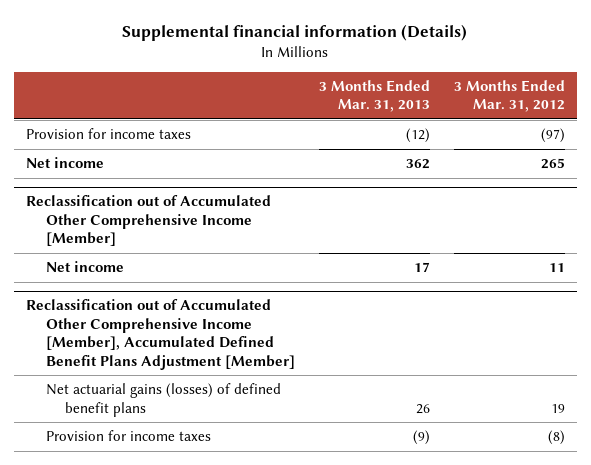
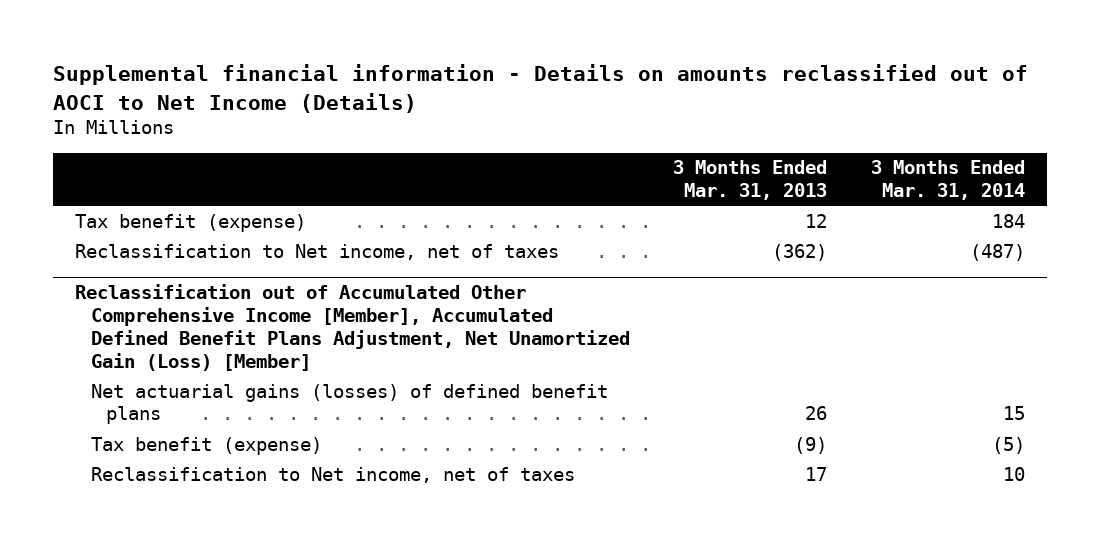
[122,24,468,42] Supplemental financial information (Details) -> [52,64,1028,113] Supplemental financial information - Details on amounts reclassified out of AOCI to Net Income (Details)
[453,79,565,113] 3 Months Ended Mar. 31, 2012 -> none
none -> [871,160,1026,201] 3 Months Ended Mar. 31, 2014
[26,128,192,140] Provision for income taxes -> none
[26,195,272,247] Reclassification out of Accumulated Other Comprehensive Income [Member] -> none
[45,261,124,273] Net income -> none
none -> [74,213,306,232] Tax benefit (expense)
[26,157,105,169] Net income -> [74,243,559,260] Reclassification to Net income, net of taxes
[405,159,430,170] 362 -> [772,243,828,261] (362)
[26,299,295,370] Reclassification out of Accumulated Other Comprehensive Income [Member], Accumulated Defined Benefit Plans Adjustment [Member] -> [74,284,630,371] Reclassification out of Accumulated Other Comprehensive Income [Member], Accumulated Defined Benefit Plans Adjustment, Net Unamortized Gain (Loss) [Member]
[45,430,211,442] Provision for income taxes -> [90,436,322,455] Tax benefit (expense)
none -> [90,466,575,483] Reclassification to Net income, net of taxes

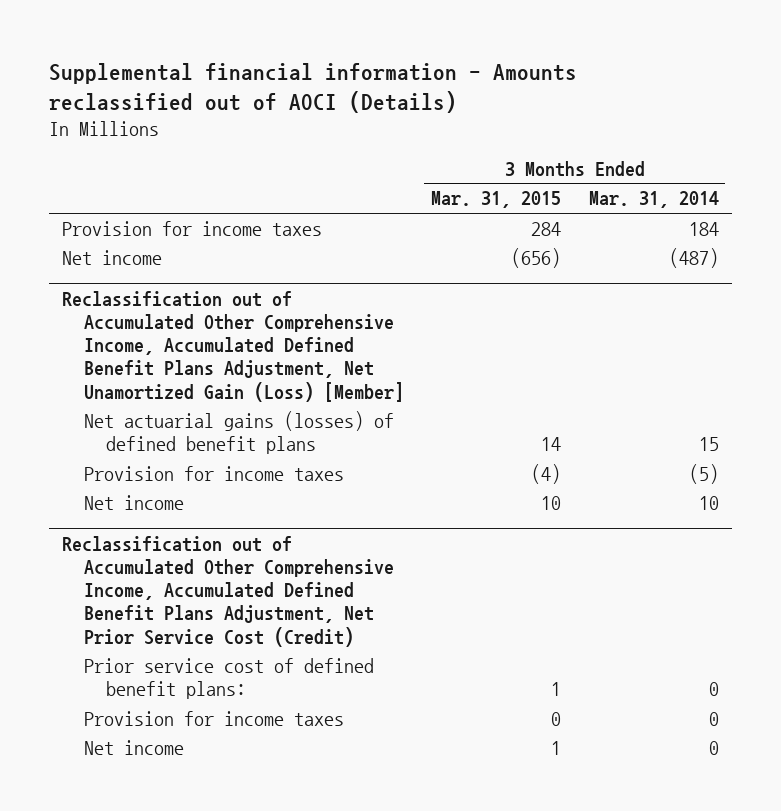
[52,64,1028,113] Supplemental financial information - Details on amounts reclassified out of AOCI to Net Income (Details) -> [48,62,577,113] Supplemental financial information - Amounts reclassified out of AOCI (Details)
[673,160,828,201] 3 Months Ended Mar. 31, 2013 -> none
none -> [431,191,562,209] Mar. 31, 2015
[74,213,306,232] Tax benefit (expense) -> [62,220,323,236] Provision for income taxes
[74,243,559,260] Reclassification to Net income, net of taxes -> [62,249,163,265] Net income
[74,284,630,371] Reclassification out of Accumulated Other Comprehensive Income [Member], Accumulated Defined Benefit Plans Adjustment, Net Unamortized Gain (Loss) [Member] -> [62,290,404,402] Reclassification out of Accumulated Other Comprehensive Income, Accumulated Defined Benefit Plans Adjustment, Net Unamortized Gain (Loss) [Member]
[90,436,322,455] Tax benefit (expense) -> [83,465,344,481] Provision for income taxes
[90,466,575,483] Reclassification to Net income, net of taxes -> [83,494,184,510] Net income
none -> [62,535,394,647] Reclassification out of Accumulated Other Comprehensive Income, Accumulated Defined Benefit Plans Adjustment, Net Prior Service Cost (Credit)
none -> [83,657,374,700] Prior service cost of defined benefit plans:
none -> [83,710,344,726] Provision for income taxes
none -> [83,739,184,755] Net income

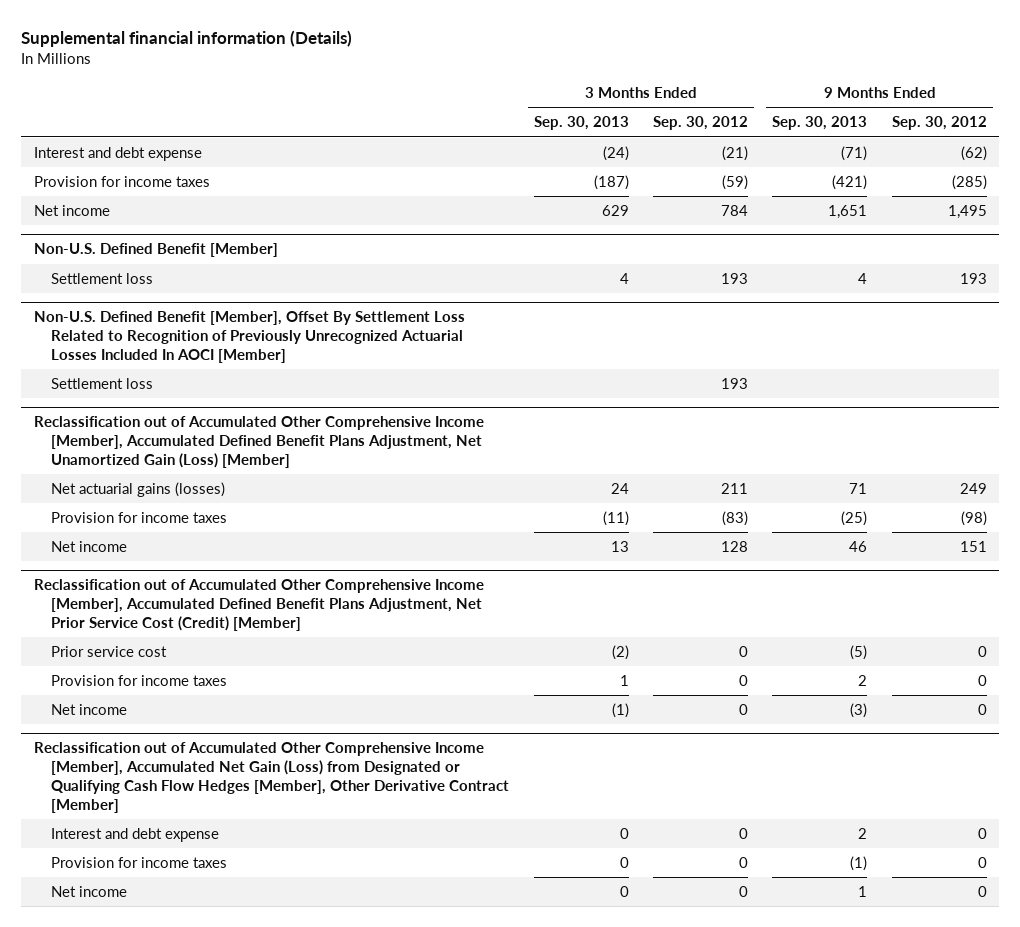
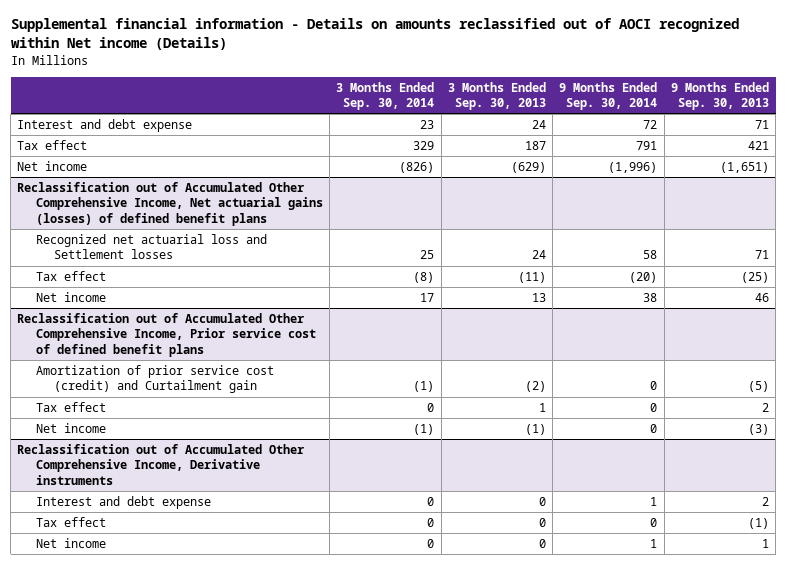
[21,29,353,47] Supplemental financial information (Details) -> [10,18,739,51] Supplemental financial information - Details on amounts reclassified out of AOCI recognized within Net income (Details)
[653,116,749,131] Sep. 30, 2012 -> none
[891,116,987,131] Sep. 30, 2012 -> none
none -> [336,81,435,111] 3 Months Ended Sep. 30, 2014
none -> [559,81,658,111] 9 Months Ended Sep. 30, 2014
[33,243,278,258] Non-U.S. Defined Benefit [Member] -> none
[51,272,154,284] Settlement loss -> none
[33,311,465,364] Non-U.S. Defined Benefit [Member], Offset By Settlement Loss Related to Recognition of Previously Unrecognized Actuarial Losses Included In AOCI [Member] -> none
[51,377,154,389] Settlement loss -> none
[602,145,629,161] (24) -> [531,119,546,129] 24
[841,145,868,161] (71) -> [754,119,769,129] 71
[33,175,210,187] Provision for income taxes -> [17,139,88,150] Tax effect
[593,174,629,190] (187) -> [524,140,546,150] 187
[832,174,868,190] (421) -> [747,140,769,150] 421
[601,204,629,216] 629 -> [510,161,546,173] (629)
[828,204,868,219] 1,651 -> [719,161,769,173] (1,651)
[33,416,484,469] Reclassification out of Accumulated Other Comprehensive Income [Member], Accumulated Defined Benefit Plans Adjustment, Net Unamortized Gain (Loss) [Member] -> [17,181,323,226] Reclassification out of Accumulated Other Comprehensive Income, Net actuarial gains (losses) of defined benefit plans
[51,481,226,497] Net actuarial gains (losses) -> [35,233,267,260] Recognized net actuarial loss and Settlement losses
[51,511,228,523] Provision for income taxes -> [35,270,106,281] Tax effect
[33,579,484,632] Reclassification out of Accumulated Other Comprehensive Income [Member], Accumulated Defined Benefit Plans Adjustment, Net Prior Service Cost (Credit) [Member] -> [17,312,316,357] Reclassification out of Accumulated Other Comprehensive Income, Prior service cost of defined benefit plans
[51,645,168,657] Prior service cost -> [35,364,274,394] Amortization of prior service cost (credit) and Curtailment gain
[51,674,228,686] Provision for income taxes -> [35,401,106,412] Tax effect
[33,742,510,813] Reclassification out of Accumulated Other Comprehensive Income [Member], Accumulated Net Gain (Loss) from Designated or Qualifying Cash Flow Hedges [Member], Other Derivative Contract [Member] -> none
none -> [17,443,305,485] Reclassification out of Accumulated Other Comprehensive Income, Derivative instruments
[51,856,228,868] Provision for income taxes -> [35,516,106,527] Tax effect

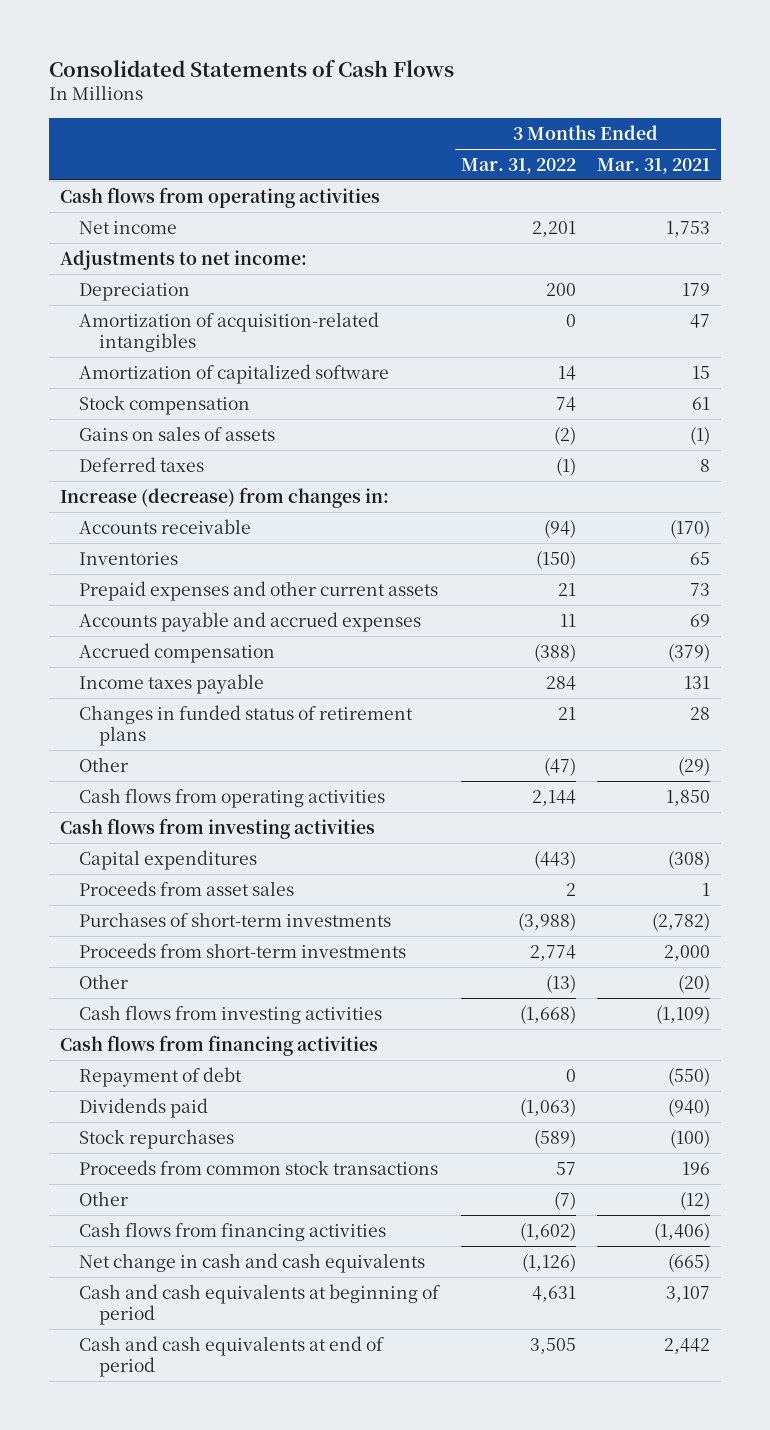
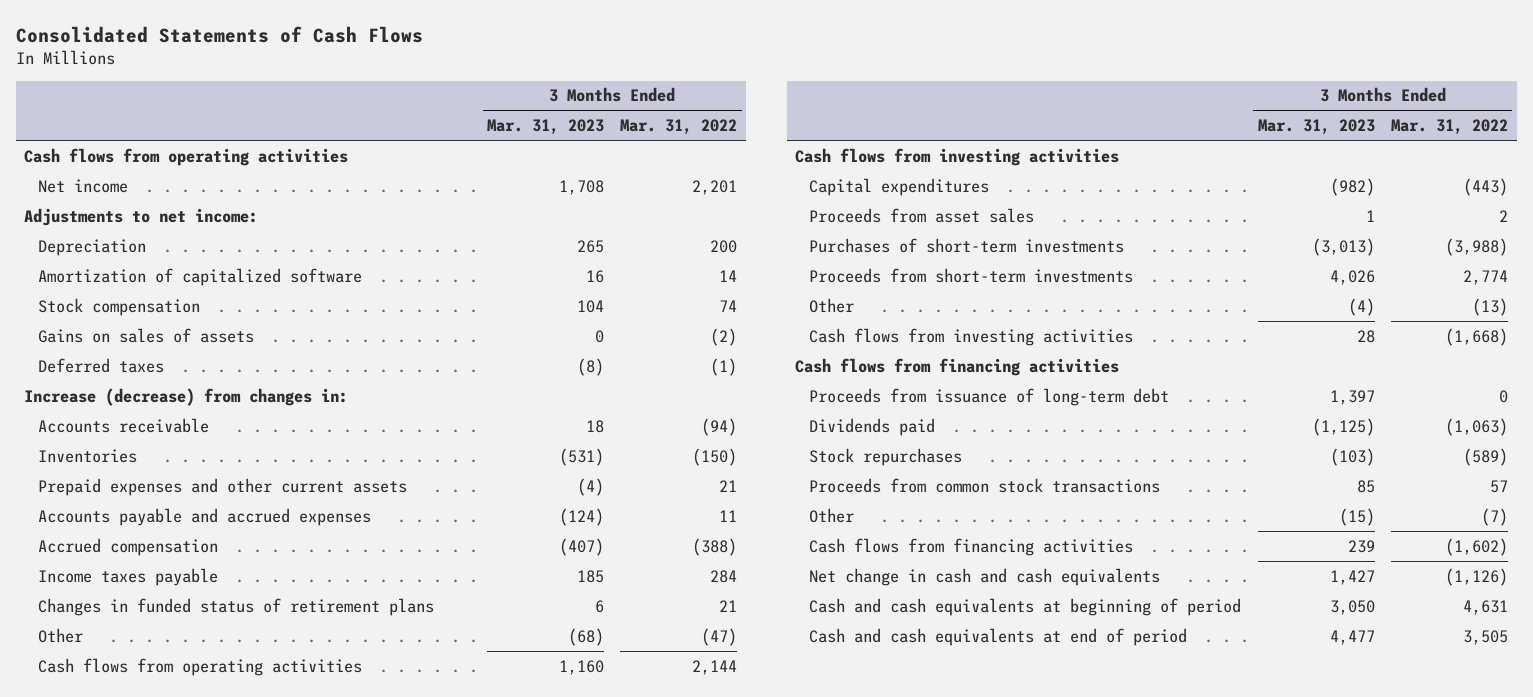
[597,157,711,174] Mar. 31, 2021 -> none
none -> [486,119,604,136] Mar. 31, 2023
[79,311,380,353] Amortization of acquisition-related intangibles -> none
[79,1066,243,1087] Repayment of debt -> none
none -> [808,387,1169,406] Proceeds from issuance of long-term debt

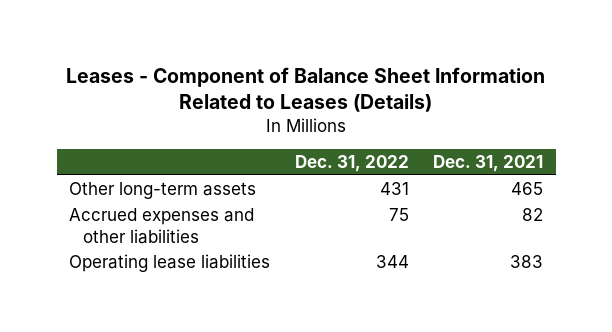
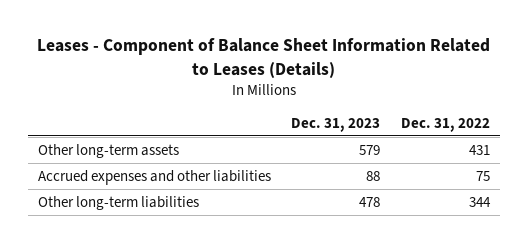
[433,154,544,172] Dec. 31, 2021 -> none
none -> [291,118,381,133] Dec. 31, 2023
[68,254,270,273] Operating lease liabilities -> [38,195,200,210] Other long-term liabilities

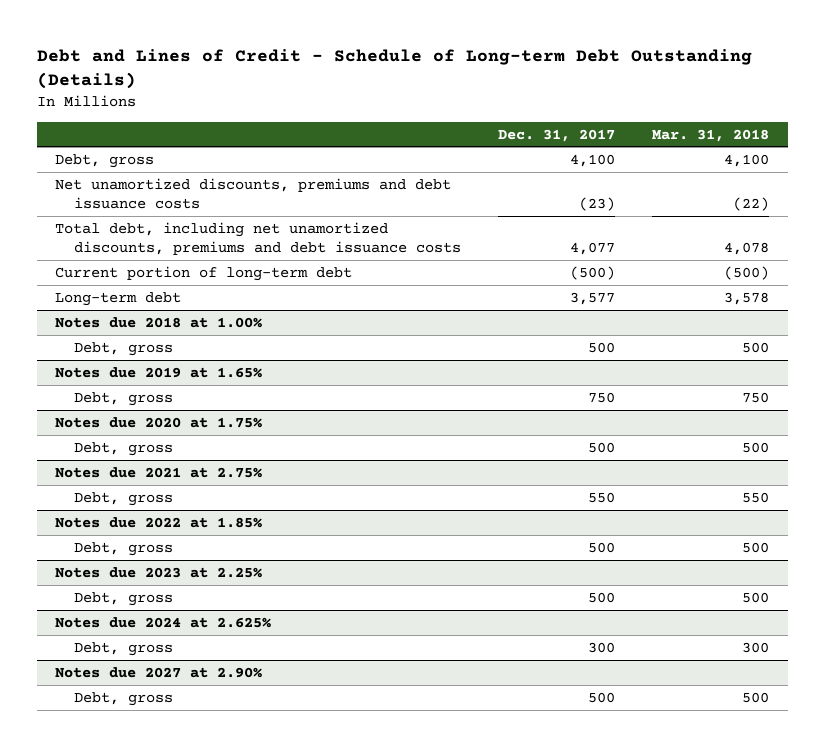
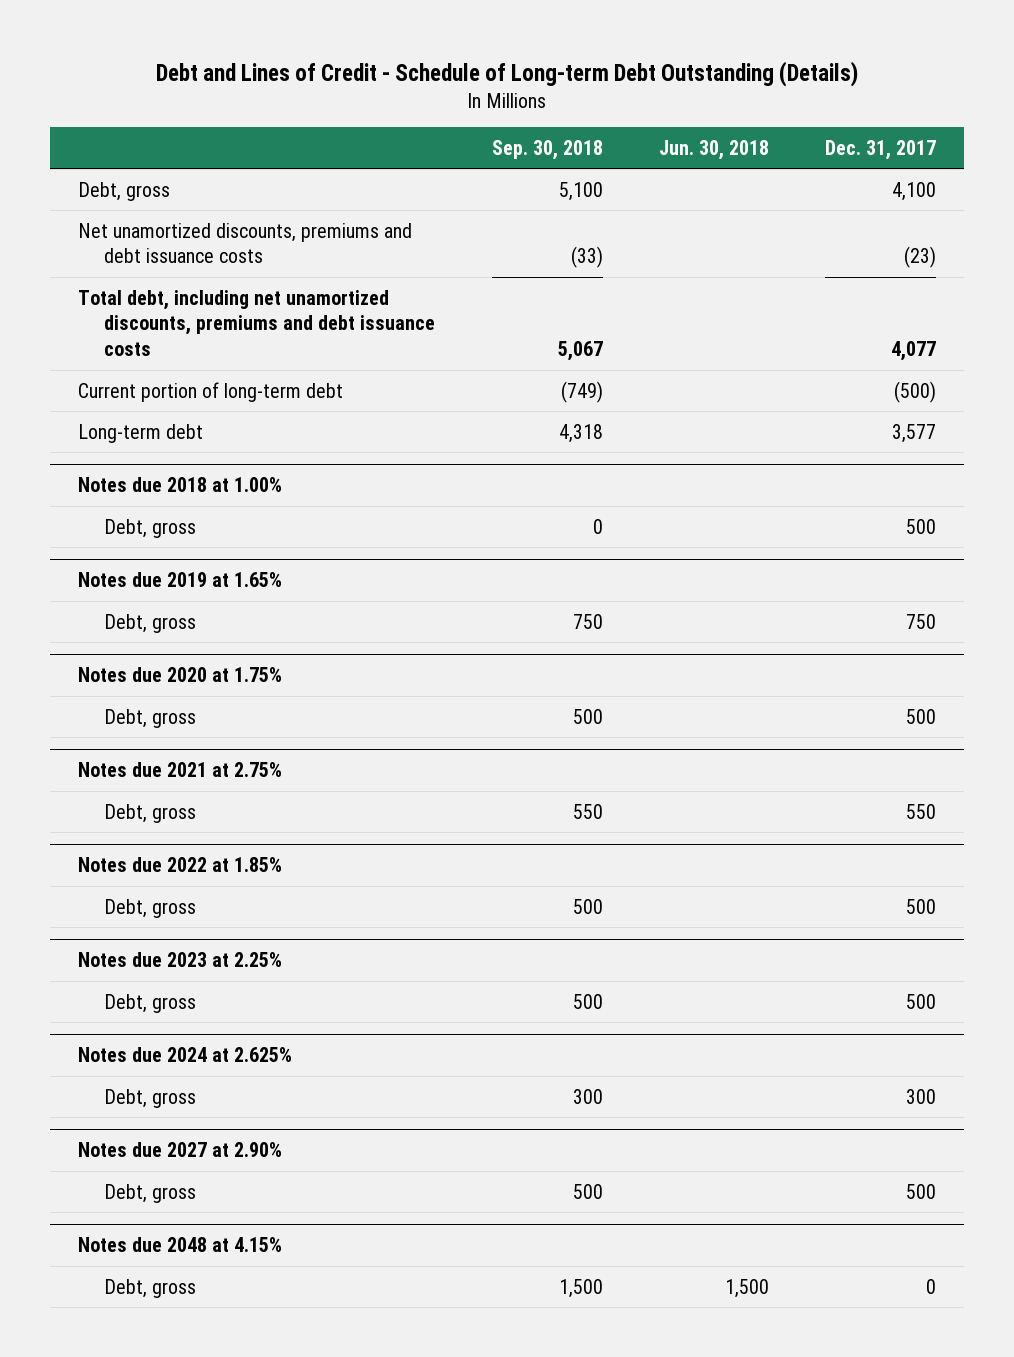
[652,128,770,142] Mar. 31, 2018 -> none
none -> [491,140,603,161] Sep. 30, 2018
none -> [658,140,769,161] Jun. 30, 2018
none -> [78,1237,283,1253] Notes due 2048 at 4.15%
none -> [104,1278,197,1298] Debt, gross

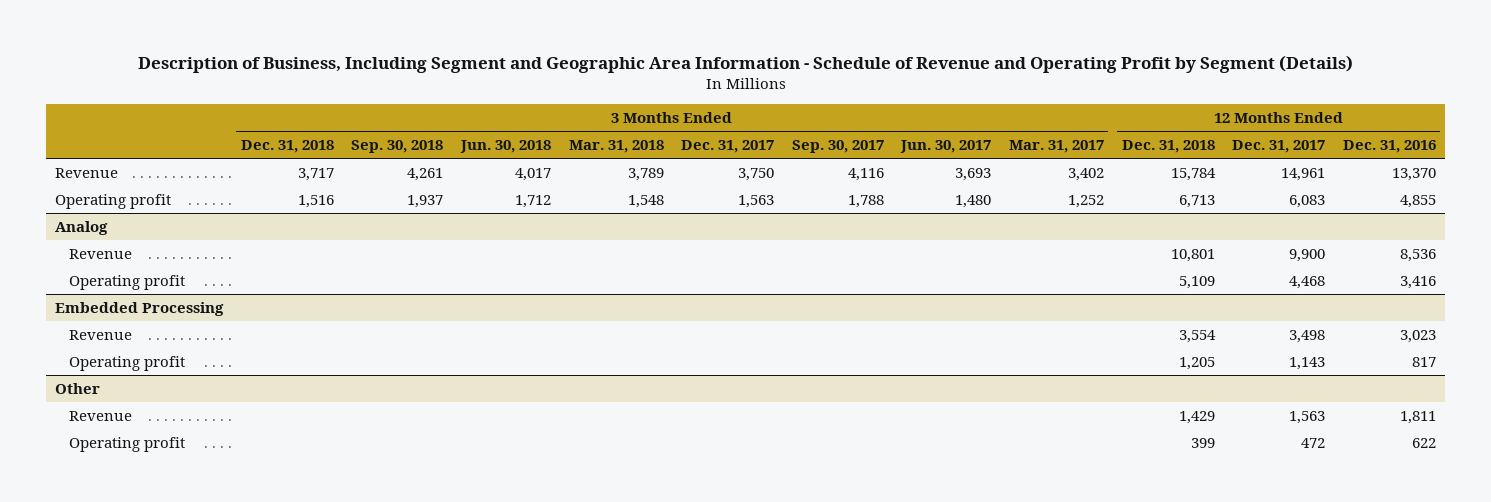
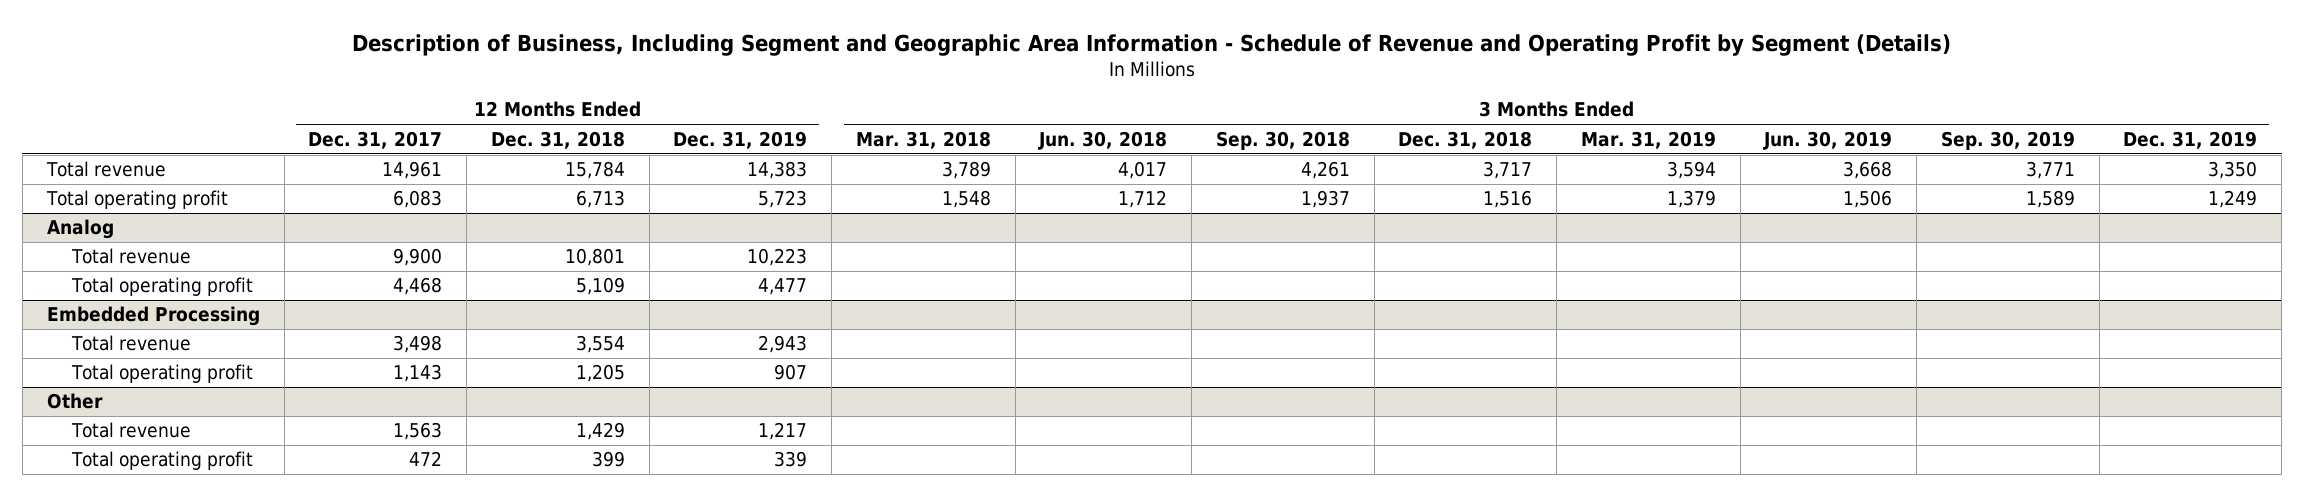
[681,140,775,154] Dec. 31, 2017 -> none
[791,140,884,154] Sep. 30, 2017 -> none
[900,140,992,154] Jun. 30, 2017 -> none
[1009,140,1105,154] Mar. 31, 2017 -> none
[1342,140,1436,154] Dec. 31, 2016 -> none
none -> [673,130,808,149] Dec. 31, 2019
none -> [1580,130,1716,149] Mar. 31, 2019
none -> [1763,130,1893,150] Jun. 30, 2019
none -> [1940,130,2075,150] Sep. 30, 2019
none -> [2123,130,2258,149] Dec. 31, 2019
[55,167,119,178] Revenue -> [45,161,166,178] Total revenue
[55,193,172,209] Operating profit -> [45,190,228,210] Total operating profit
[68,248,132,259] Revenue -> [70,248,191,265] Total revenue
[68,274,185,290] Operating profit -> [70,277,253,297] Total operating profit
[68,329,132,340] Revenue -> [70,335,191,352] Total revenue
[68,355,185,371] Operating profit -> [70,364,253,384] Total operating profit
[68,410,132,421] Revenue -> [70,422,191,439] Total revenue
[68,436,185,452] Operating profit -> [70,451,253,471] Total operating profit

